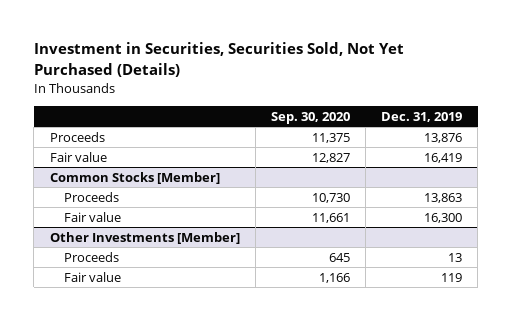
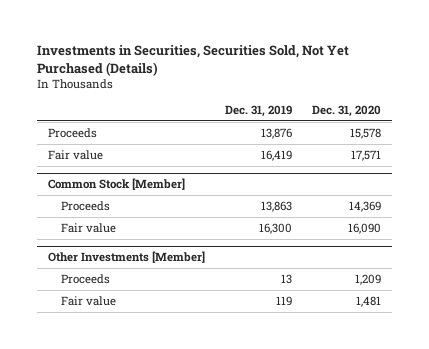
[33,42,404,77] Investment in Securities, Securities Sold, Not Yet Purchased (Details) -> [37,45,350,76] Investments in Securities, Securities Sold, Not Yet Purchased (Details)
[270,111,350,124] Sep. 30, 2020 -> none
none -> [312,104,382,117] Dec. 31, 2020
[49,171,220,184] Common Stocks [Member] -> [47,178,185,191] Common Stock [Member]

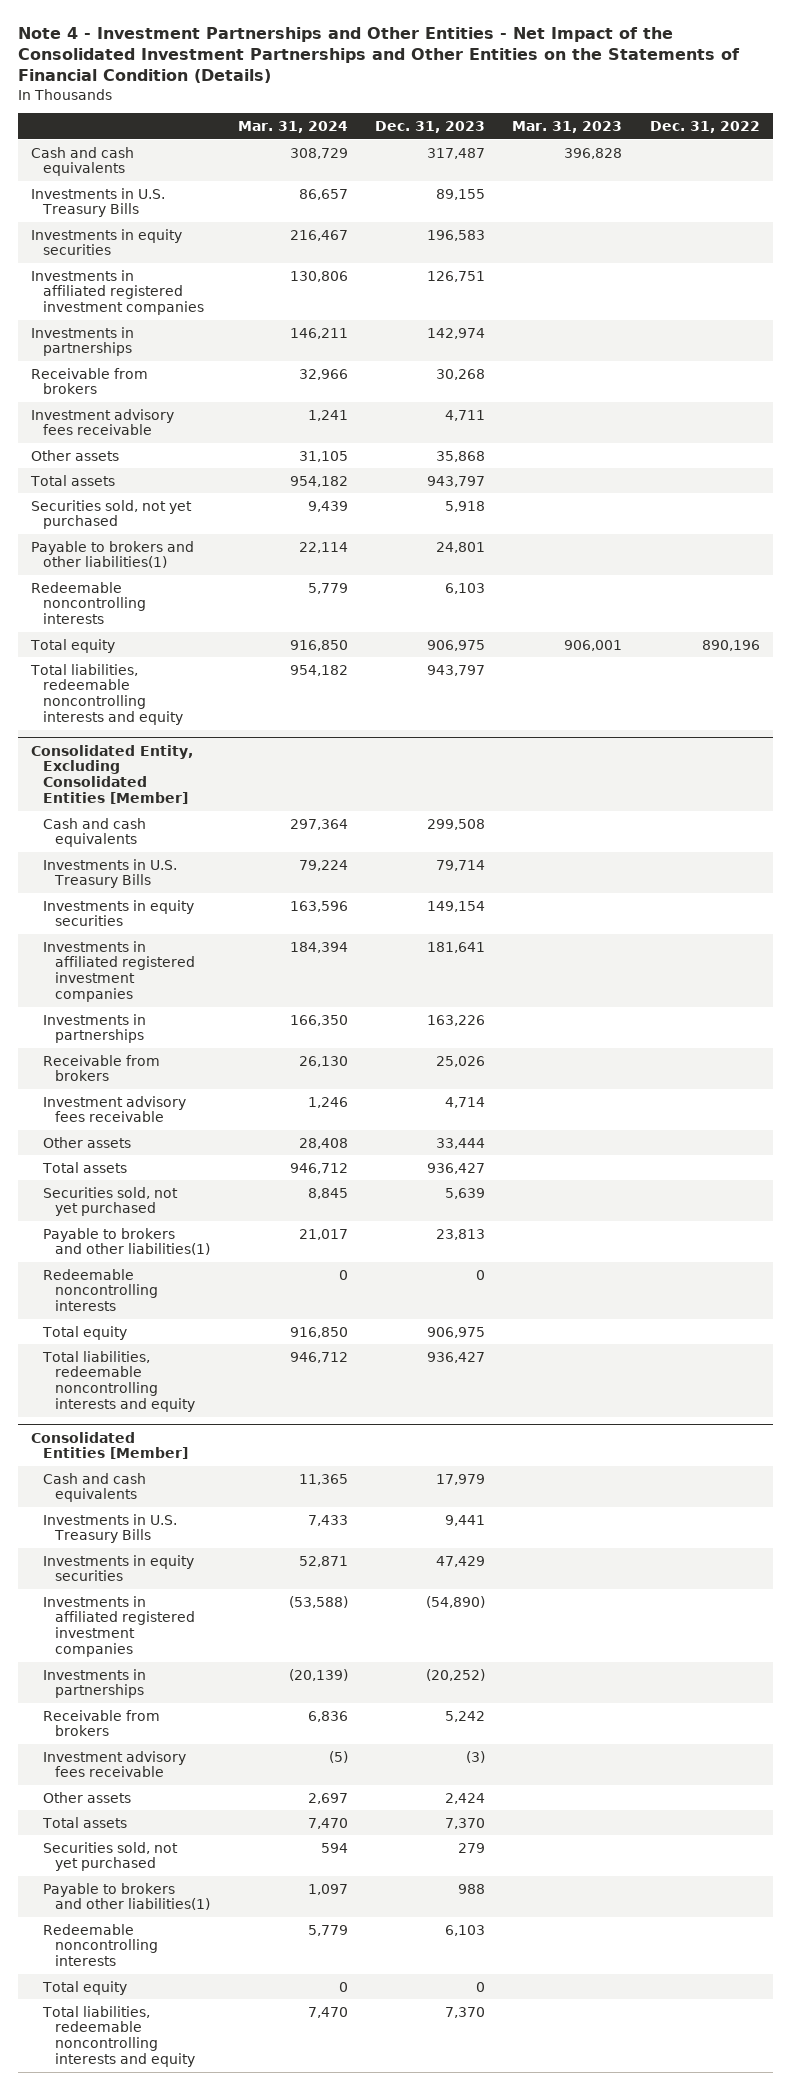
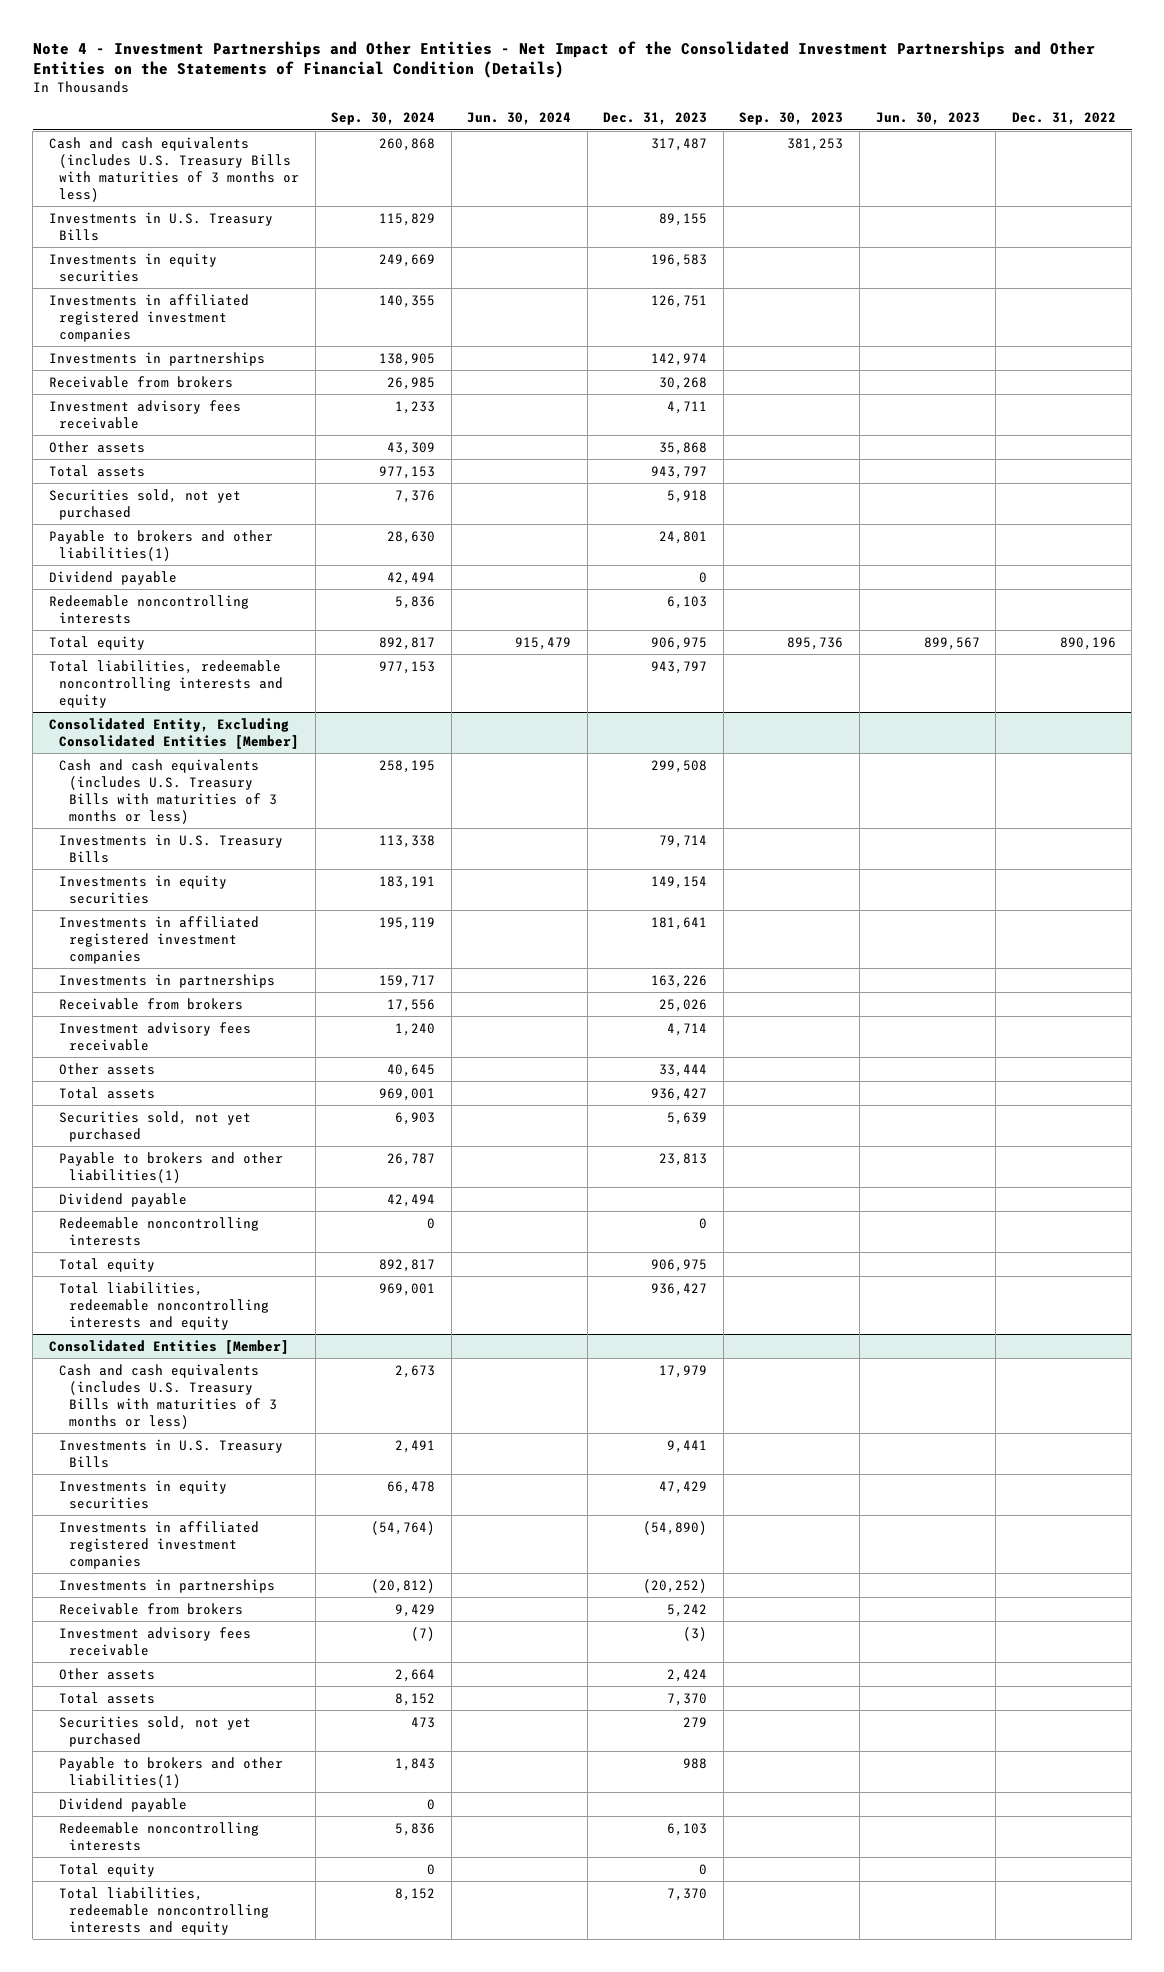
[237,120,348,133] Mar. 31, 2024 -> none
[512,120,623,133] Mar. 31, 2023 -> none
none -> [331,112,436,126] Sep. 30, 2024
none -> [467,112,572,126] Jun. 30, 2024
none -> [739,112,844,126] Sep. 30, 2023
none -> [875,112,980,126] Jun. 30, 2023
[31,146,135,177] Cash and cash equivalents -> [48,136,300,202] Cash and cash equivalents (includes U.S. Treasury Bills with maturities of 3 months or less)
none -> [48,570,177,585] Dividend payable
[43,817,147,848] Cash and cash equivalents -> [59,758,278,824] Cash and cash equivalents (includes U.S. Treasury Bills with maturities of 3 months or less)
none -> [59,1192,188,1207] Dividend payable
[43,1472,147,1503] Cash and cash equivalents -> [59,1363,278,1429] Cash and cash equivalents (includes U.S. Treasury Bills with maturities of 3 months or less)
none -> [59,1797,188,1812] Dividend payable

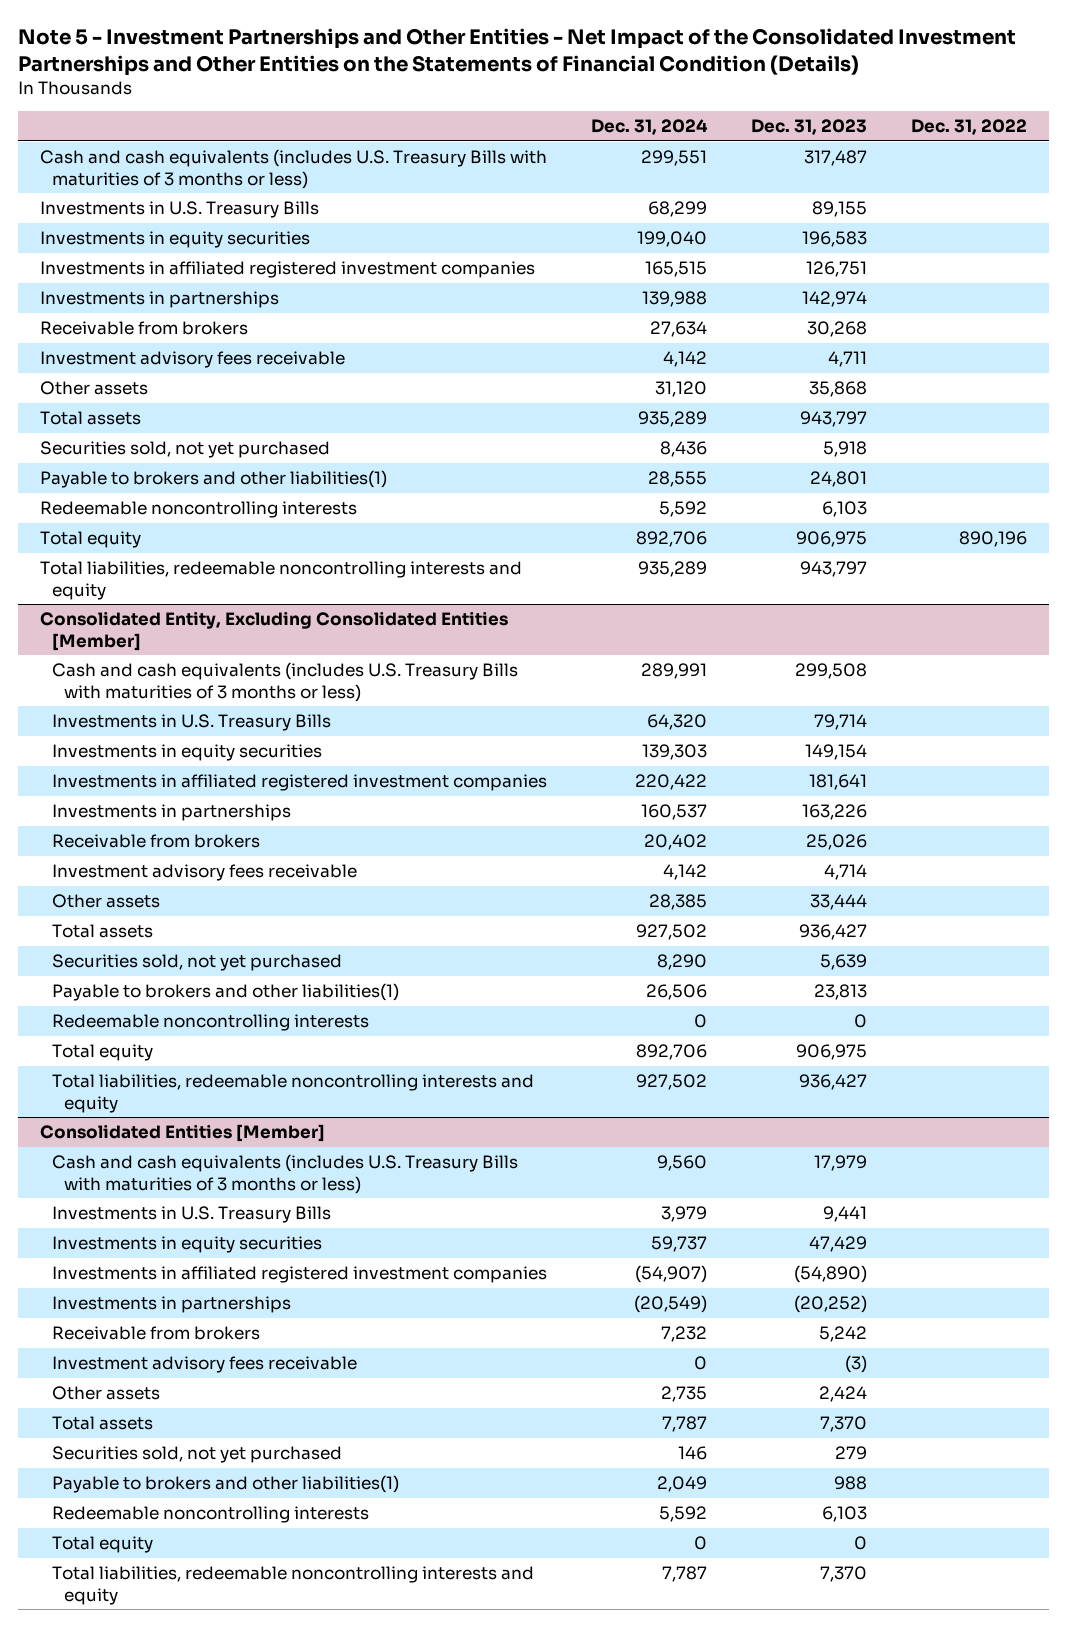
[32,40,1095,79] Note 4 - Investment Partnerships and Other Entities - Net Impact of the Consolidated Investment Partnerships and Other Entities on the Statements of Financial Condition (Details) -> [17,28,1016,76] Note 5 - Investment Partnerships and Other Entities - Net Impact of the Consolidated Investment Partnerships and Other Entities on the Statements of Financial Condition (Details)
[331,112,436,126] Sep. 30, 2024 -> none
[467,112,572,126] Jun. 30, 2024 -> none
[739,112,844,126] Sep. 30, 2023 -> none
[875,112,980,126] Jun. 30, 2023 -> none
none -> [590,119,708,136] Dec. 31, 2024
[48,570,177,585] Dividend payable -> none
[59,1192,188,1207] Dividend payable -> none
[59,1797,188,1812] Dividend payable -> none

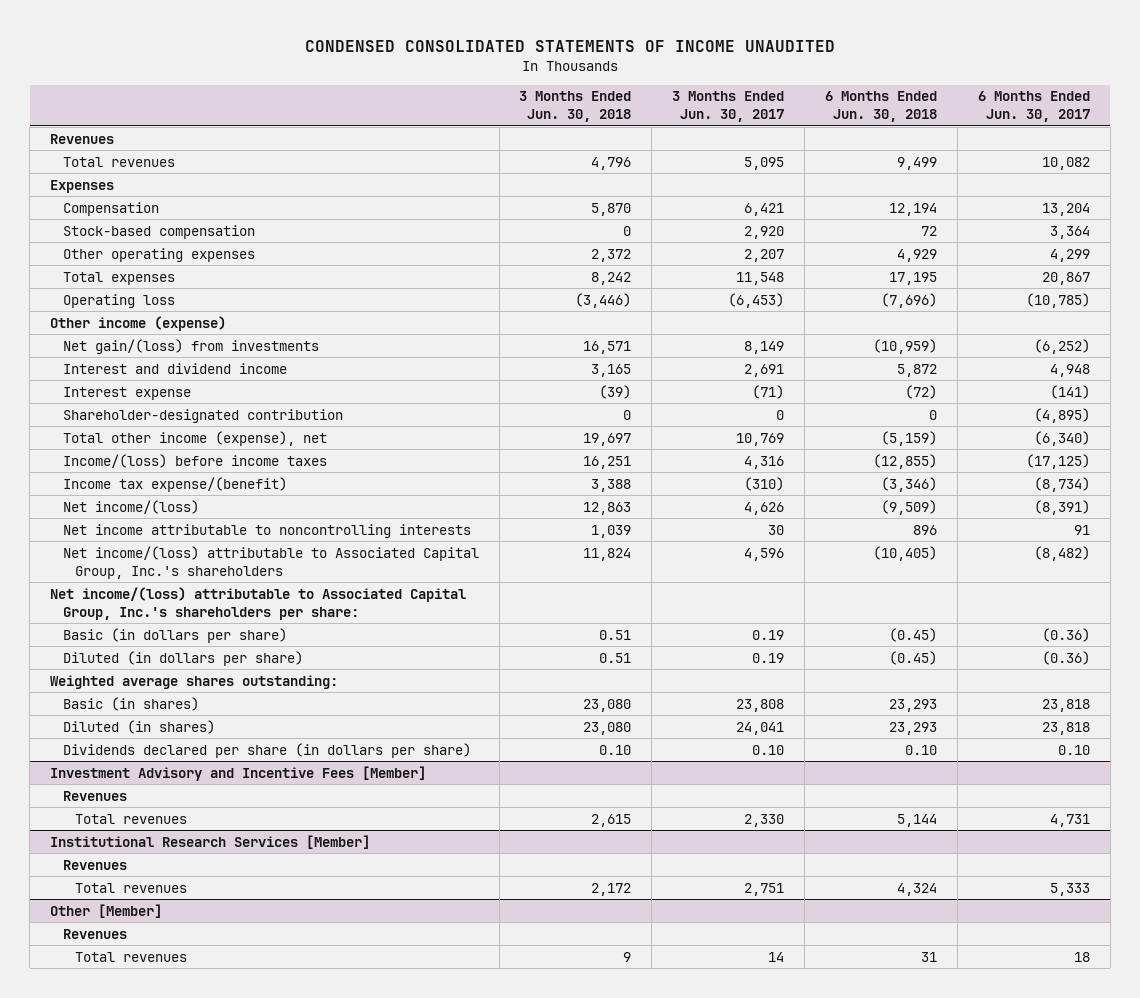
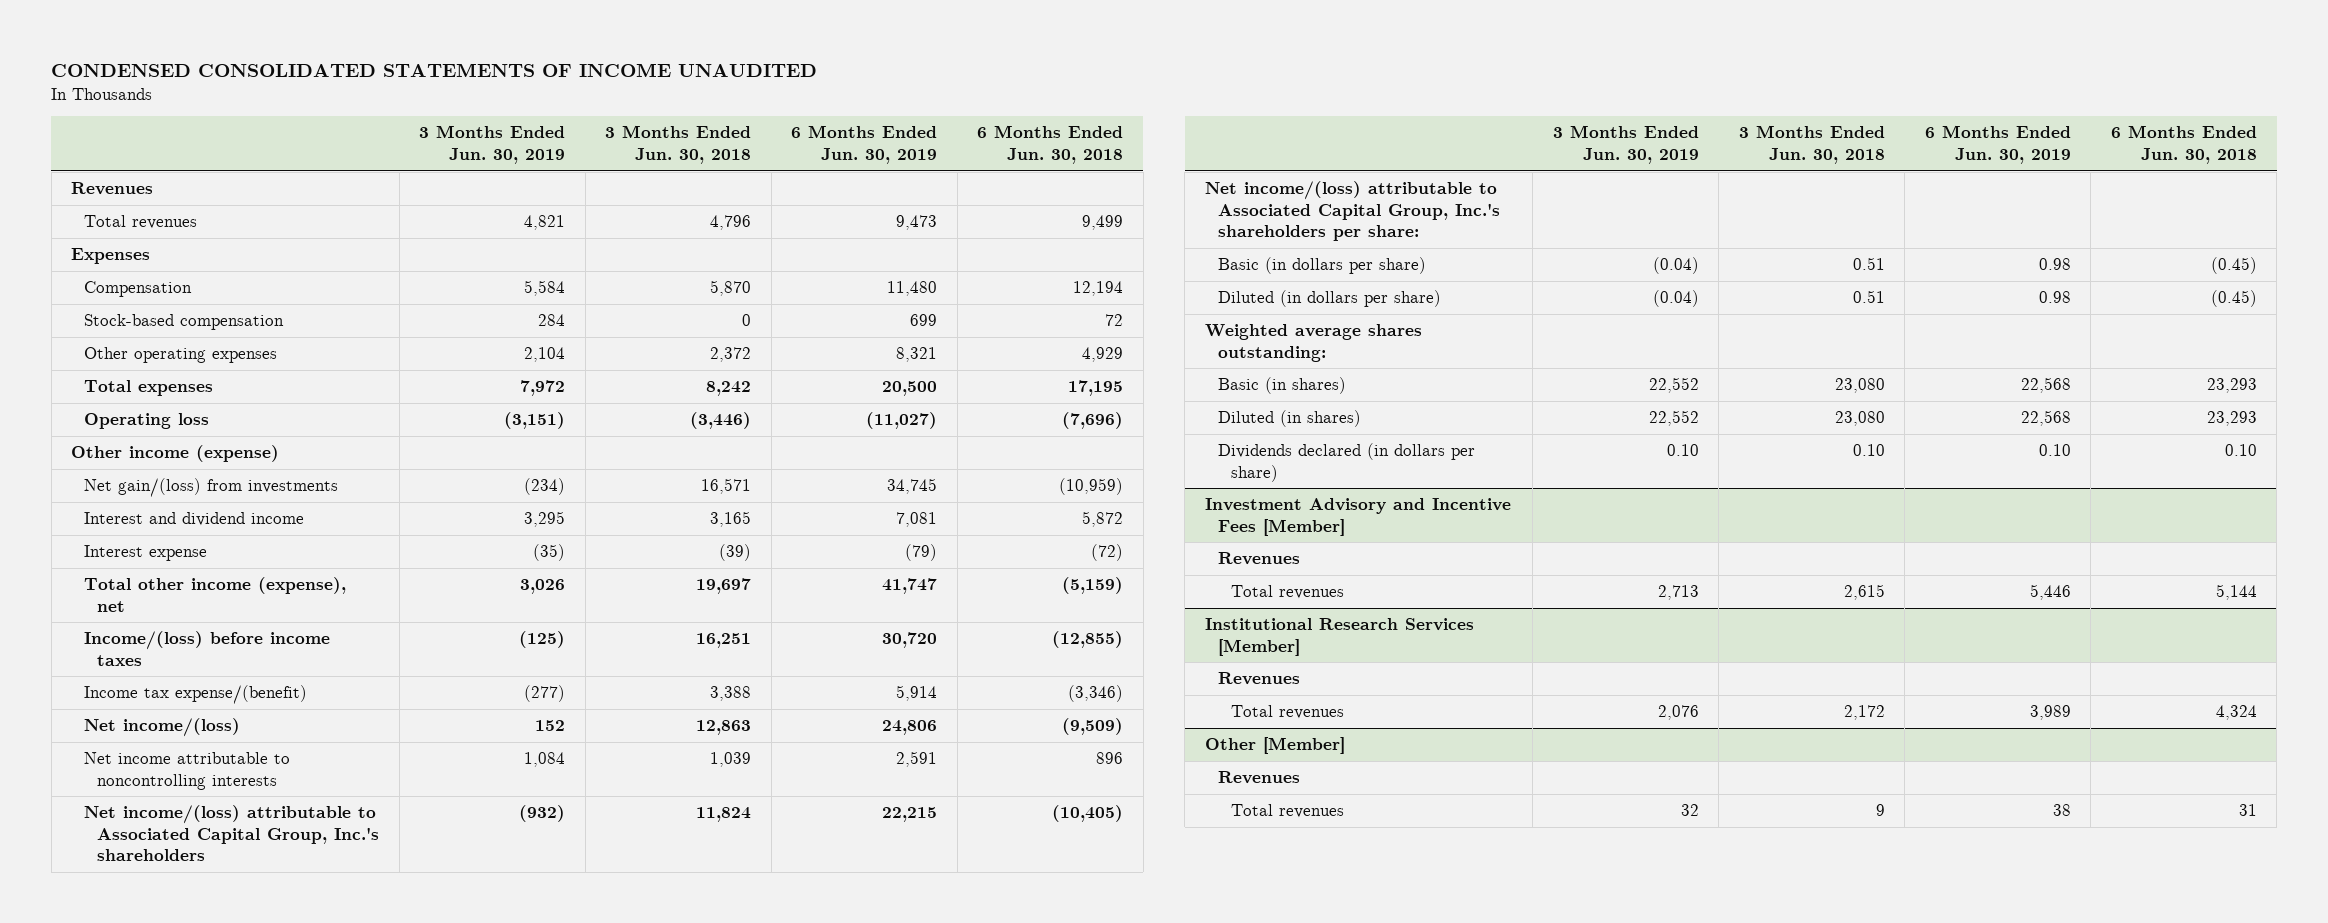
[672,91,785,123] 3 Months Ended Jun. 30, 2017 -> none
[978,91,1091,123] 6 Months Ended Jun. 30, 2017 -> none
none -> [419,125,566,165] 3 Months Ended Jun. 30, 2019
none -> [791,125,938,165] 6 Months Ended Jun. 30, 2019
[62,408,343,423] Shareholder-designated contribution -> none
[62,742,471,758] Dividends declared per share (in dollars per share) -> [1217,443,1475,482] Dividends declared (in dollars per share)

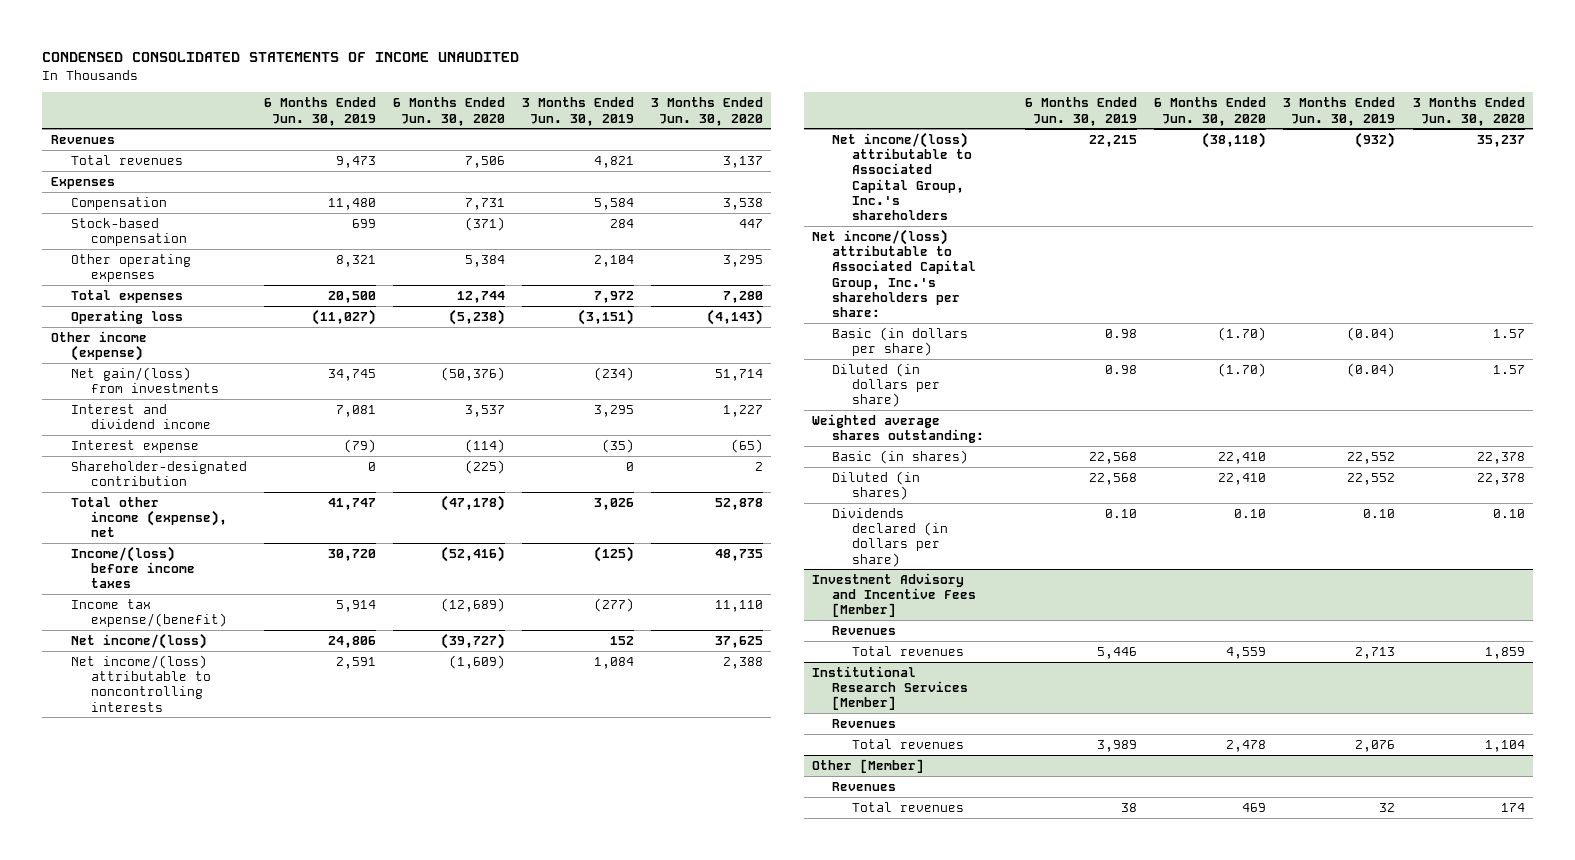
[605,125,752,165] 3 Months Ended Jun. 30, 2018 -> none
[977,125,1124,165] 6 Months Ended Jun. 30, 2018 -> none
none -> [392,97,505,126] 6 Months Ended Jun. 30, 2020
none -> [650,97,763,126] 3 Months Ended Jun. 30, 2020
none -> [70,460,247,487] Shareholder-designated contribution
[84,752,291,790] Net income attributable to noncontrolling interests -> [70,654,211,712] Net income/(loss) attributable to noncontrolling interests

